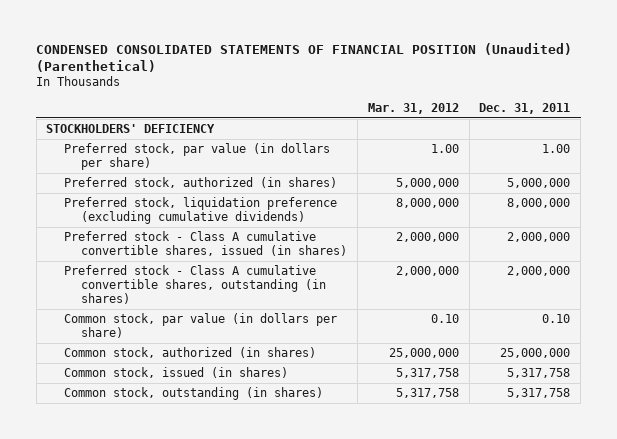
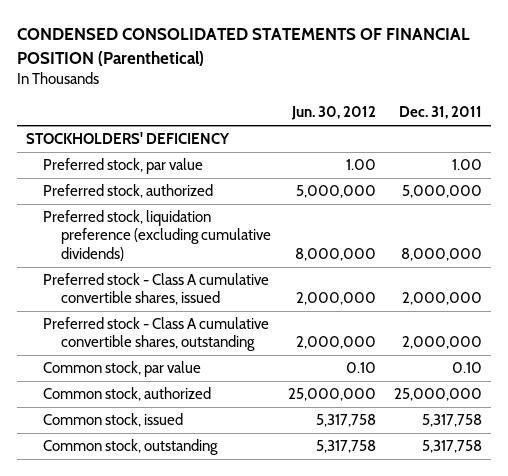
[36,42,573,73] CONDENSED CONSOLIDATED STATEMENTS OF FINANCIAL POSITION (Unaudited) (Parenthetical) -> [17,28,471,66] CONDENSED CONSOLIDATED STATEMENTS OF FINANCIAL POSITION (Parenthetical)
[367,102,459,114] Mar. 31, 2012 -> none
none -> [291,106,377,121] Jun. 30, 2012
[63,143,330,171] Preferred stock, par value (in dollars per share) -> [43,158,204,175] Preferred stock, par value
[63,177,337,189] Preferred stock, authorized (in shares) -> [43,184,214,199] Preferred stock, authorized
[63,231,348,257] Preferred stock - Class A cumulative convertible shares, issued (in shares) -> [43,273,270,306] Preferred stock - Class A cumulative convertible shares, issued
[63,265,327,305] Preferred stock - Class A cumulative convertible shares, outstanding (in shares) -> [43,317,270,352] Preferred stock - Class A cumulative convertible shares, outstanding
[63,313,337,339] Common stock, par value (in dollars per share) -> [43,361,202,378] Common stock, par value
[63,347,316,359] Common stock, authorized (in shares) -> [43,387,212,402] Common stock, authorized
[63,367,288,379] Common stock, issued (in shares) -> [43,413,184,428] Common stock, issued
[63,387,323,401] Common stock, outstanding (in shares) -> [43,439,219,456] Common stock, outstanding

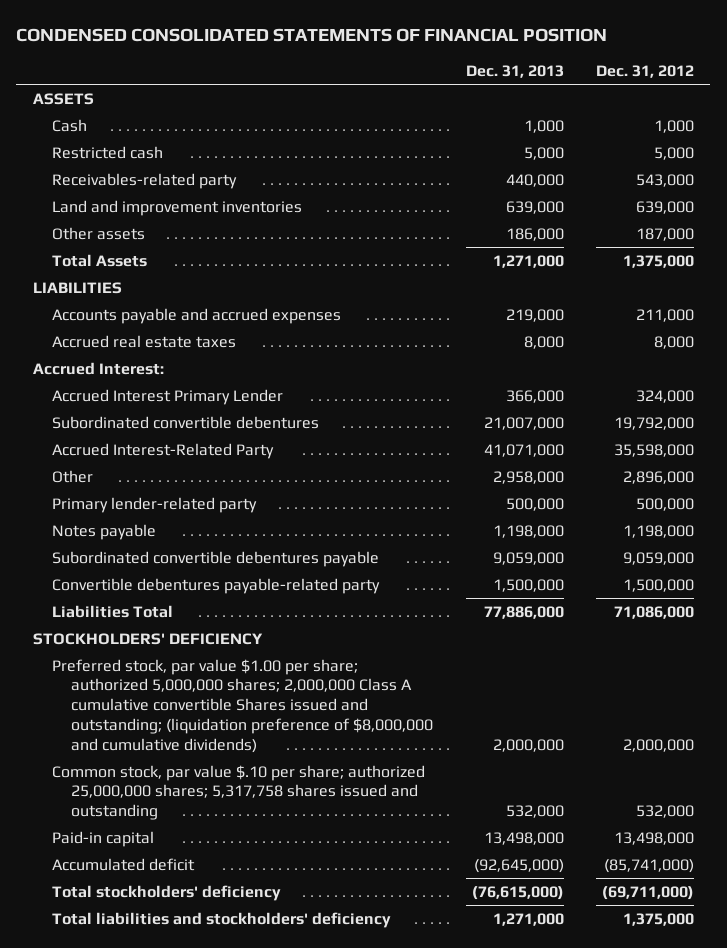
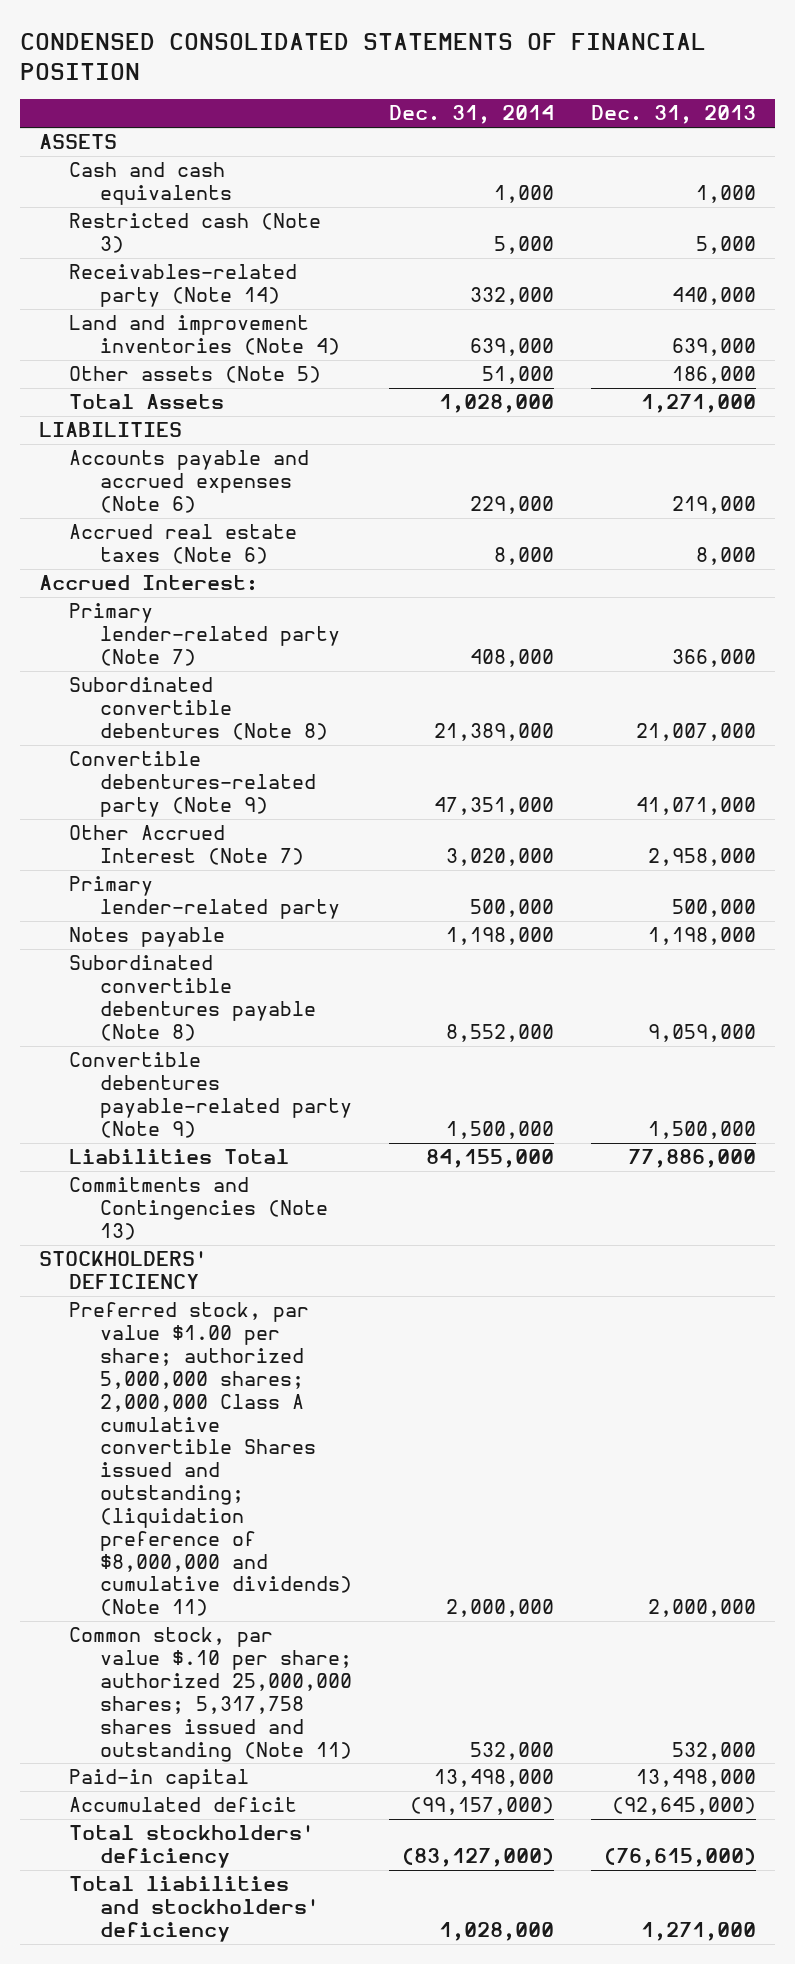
[596,64,695,78] Dec. 31, 2012 -> none
none -> [389,105,555,125] Dec. 31, 2014
[52,118,88,132] Cash -> [69,162,232,206] Cash and cash equivalents
[52,145,164,159] Restricted cash -> [69,213,322,254] Restricted cash (Note 3)
[52,172,238,189] Receivables-related party -> [69,264,298,308] Receivables-related party (Note 14)
[52,199,303,216] Land and improvement inventories -> [69,315,340,356] Land and improvement inventories (Note 4)
[52,226,146,240] Other assets -> [69,366,322,384] Other assets (Note 5)
[52,307,342,324] Accounts payable and accrued expenses -> [69,450,310,514] Accounts payable and accrued expenses (Note 6)
[52,334,237,348] Accrued real estate taxes -> [69,524,298,565] Accrued real estate taxes (Note 6)
[52,388,284,405] Accrued Interest Primary Lender -> [69,603,340,667] Primary lender-related party (Note 7)
[52,415,320,429] Subordinated convertible debentures -> [69,677,328,741] Subordinated convertible debentures (Note 8)
[52,442,275,459] Accrued Interest-Related Party -> [69,751,316,818] Convertible debentures-related party (Note 9)
[52,469,94,483] Other -> [69,825,304,866] Other Accrued Interest (Note 7)
[52,550,380,567] Subordinated convertible debentures payable -> [69,955,316,1041] Subordinated convertible debentures payable (Note 8)
[52,577,381,594] Convertible debentures payable-related party -> [69,1052,352,1138] Convertible debentures payable-related party (Note 9)
none -> [69,1177,328,1241] Commitments and Contingencies (Note 13)
[52,658,434,753] Preferred stock, par value $1.00 per share; authorized 5,000,000 shares; 2,000,000 Class A cumulative convertible Shares issued and outstanding; (liquidation preference of $8,000,000 and cumulative dividends) -> [69,1302,352,1617] Preferred stock, par value $1.00 per share; authorized 5,000,000 shares; 2,000,000 Class A cumulative convertible Shares issued and outstanding; (liquidation preference of $8,000,000 and cumulative dividends) (Note 11)
[52,764,426,821] Common stock, par value $.10 per share; authorized 25,000,000 shares; 5,317,758 shares issued and outstanding -> [69,1627,352,1762] Common stock, par value $.10 per share; authorized 25,000,000 shares; 5,317,758 shares issued and outstanding (Note 11)

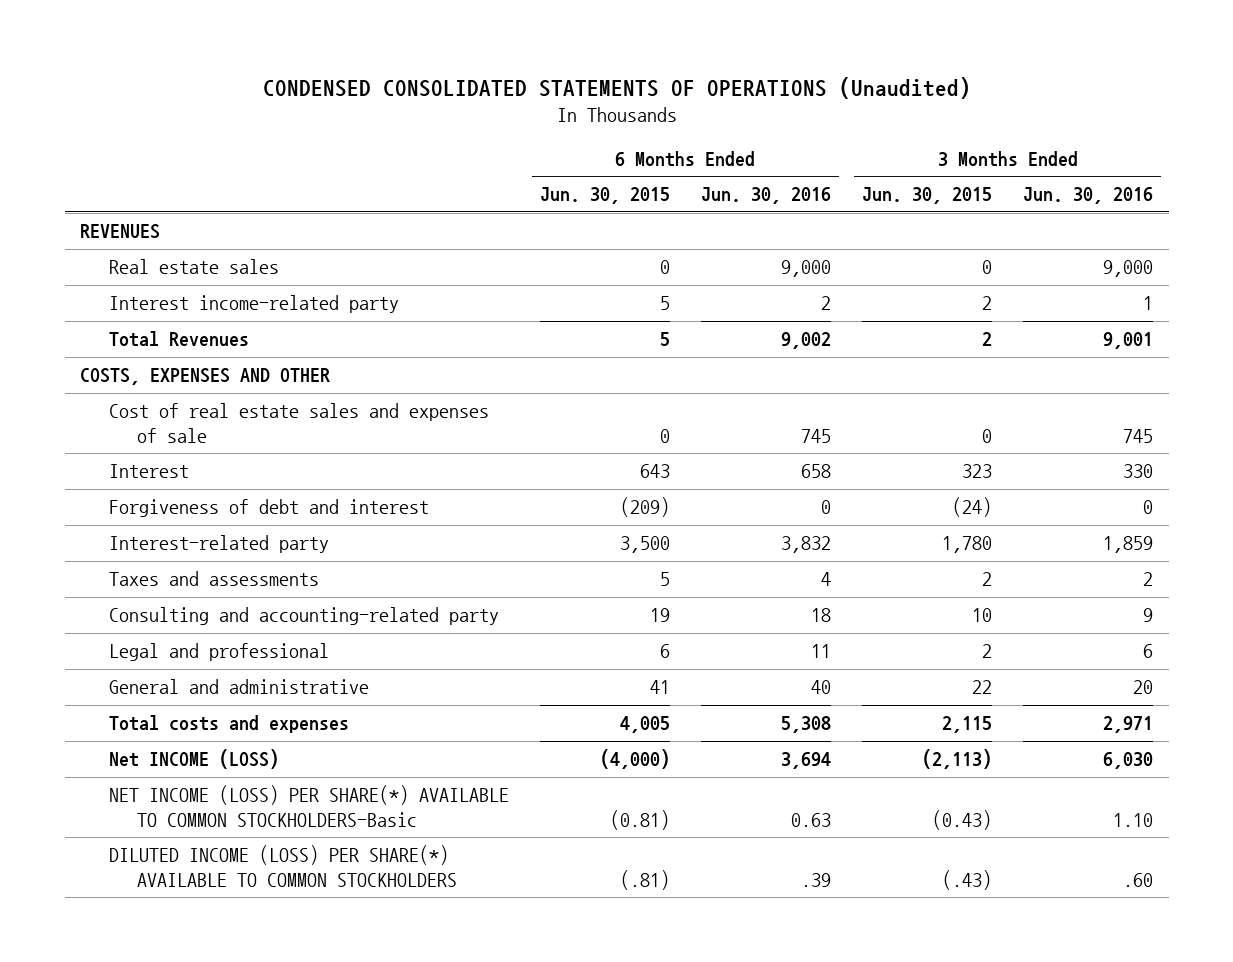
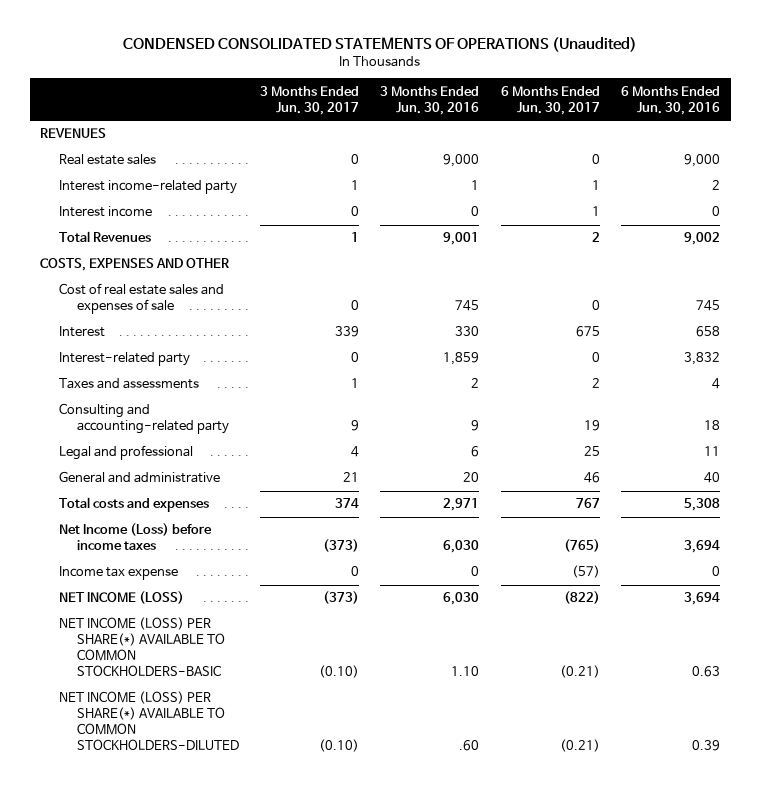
[539,187,670,205] Jun. 30, 2015 -> none
[862,187,993,205] Jun. 30, 2015 -> none
none -> [259,85,359,115] 3 Months Ended Jun. 30, 2017
none -> [500,85,600,115] 6 Months Ended Jun. 30, 2017
none -> [58,206,152,218] Interest income
[108,499,429,518] Forgiveness of debt and interest -> none
none -> [58,523,212,551] Net Income (Loss) before income taxes
none -> [58,566,178,581] Income tax expense
[108,749,279,770] Net INCOME (LOSS) -> [58,591,184,605] NET INCOME (LOSS)
[108,785,509,827] NET INCOME (LOSS) PER SHARE(*) AVAILABLE TO COMMON STOCKHOLDERS-Basic -> [58,617,225,677] NET INCOME (LOSS) PER SHARE(*) AVAILABLE TO COMMON STOCKHOLDERS-BASIC
[108,845,458,887] DILUTED INCOME (LOSS) PER SHARE(*) AVAILABLE TO COMMON STOCKHOLDERS -> [58,691,239,751] NET INCOME (LOSS) PER SHARE(*) AVAILABLE TO COMMON STOCKHOLDERS-DILUTED
[800,872,831,887] .39 -> [692,740,721,752] 0.39

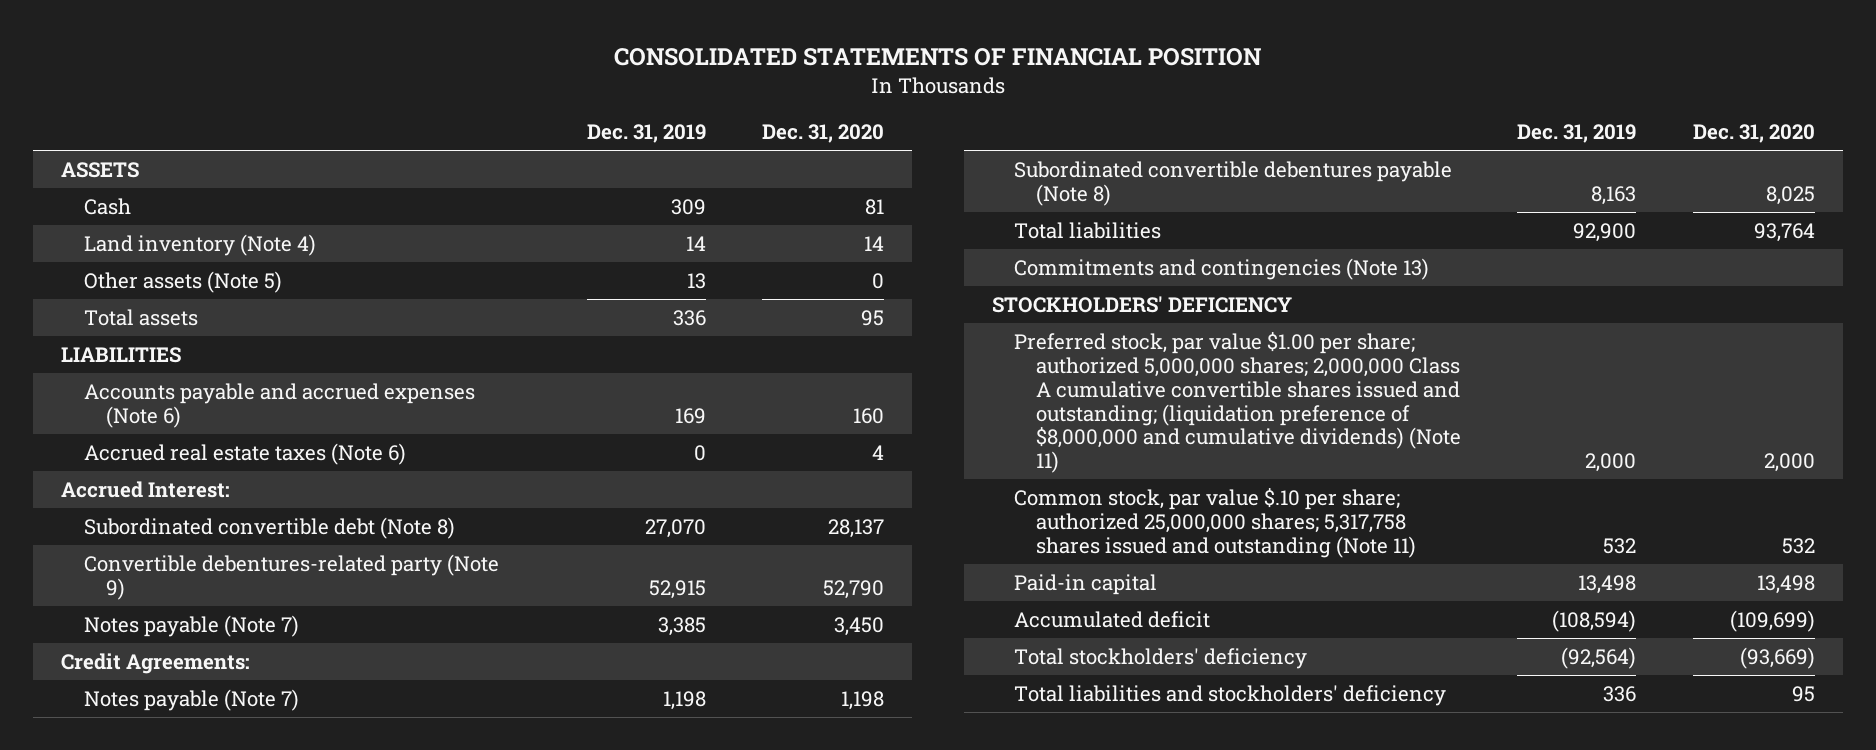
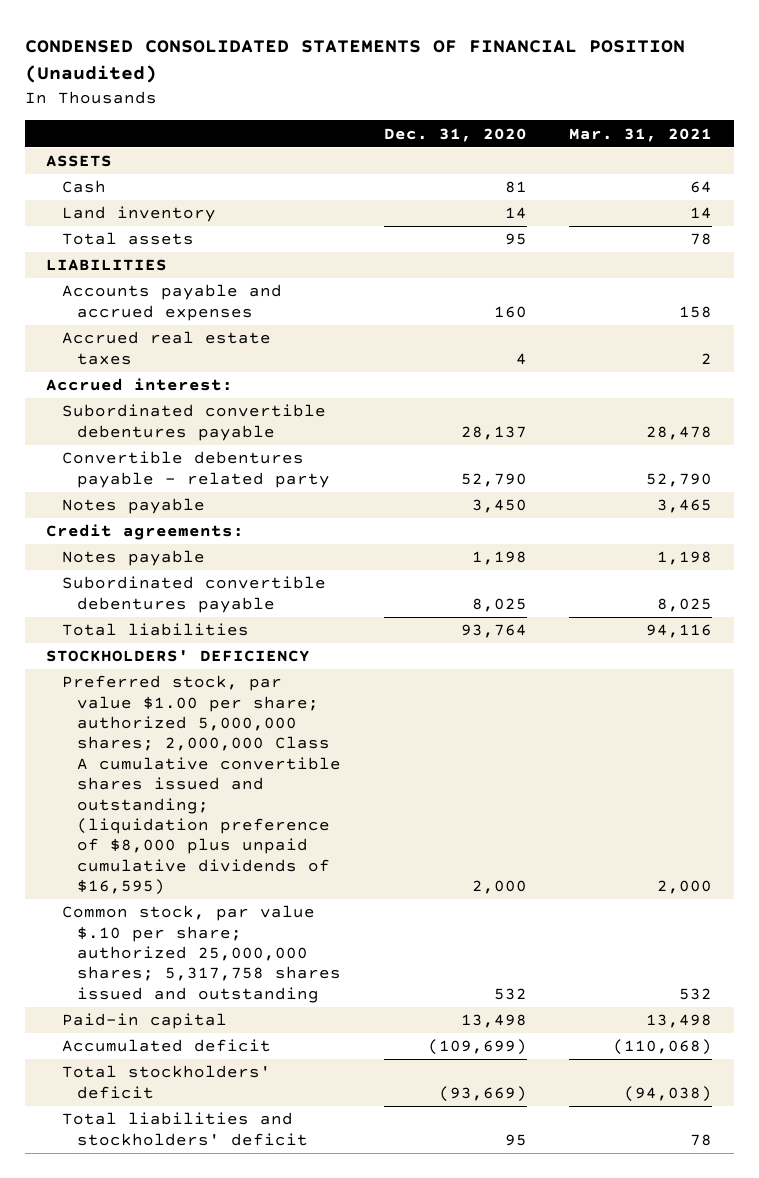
[613,48,1261,67] CONSOLIDATED STATEMENTS OF FINANCIAL POSITION -> [25,40,686,84] CONDENSED CONSOLIDATED STATEMENTS OF FINANCIAL POSITION (Unaudited)
[586,123,706,143] Dec. 31, 2019 -> none
none -> [569,127,713,142] Mar. 31, 2021
[83,270,282,293] Other assets (Note 5) -> none
[83,233,316,256] Land inventory (Note 4) -> [61,206,216,223] Land inventory
[83,382,475,428] Accounts payable and accrued expenses (Note 6) -> [61,284,282,321] Accounts payable and accrued expenses
[83,442,406,465] Accrued real estate taxes (Note 6) -> [61,331,271,365] Accrued real estate taxes
[61,480,231,498] Accrued Interest: -> [46,378,234,392] Accrued interest:
[83,516,455,539] Subordinated convertible debt (Note 8) -> [61,404,326,441] Subordinated convertible debentures payable
[83,553,499,600] Convertible debentures-related party (Note 9) -> [61,451,331,488] Convertible debentures payable - related party
[83,614,299,637] Notes payable (Note 7) -> [61,498,205,515] Notes payable
[61,652,251,674] Credit Agreements: -> [46,524,245,541] Credit agreements:
[83,688,299,711] Notes payable (Note 7) -> [61,550,205,567] Notes payable
[1013,160,1452,206] Subordinated convertible debentures payable (Note 8) -> [61,576,326,613] Subordinated convertible debentures payable
[1013,257,1429,280] Commitments and contingencies (Note 13) -> none
[1013,331,1462,474] Preferred stock, par value $1.00 per share; authorized 5,000,000 shares; 2,000,000 Class A cumulative convertible shares issued and outstanding; (liquidation preference of $8,000,000 and cumulative dividends) (Note 11) -> [61,675,342,896] Preferred stock, par value $1.00 per share; authorized 5,000,000 shares; 2,000,000 Class A cumulative convertible shares issued and outstanding; (liquidation preference of $8,000 plus unpaid cumulative dividends of $16,595)
[1013,487,1417,558] Common stock, par value $.10 per share; authorized 25,000,000 shares; 5,317,758 shares issued and outstanding (Note 11) -> [61,905,342,1003] Common stock, par value $.10 per share; authorized 25,000,000 shares; 5,317,758 shares issued and outstanding
[1013,647,1307,669] Total stockholders' deficiency -> [61,1065,271,1099] Total stockholders' deficit
[1013,684,1446,706] Total liabilities and stockholders' deficiency -> [61,1112,309,1146] Total liabilities and stockholders' deficit

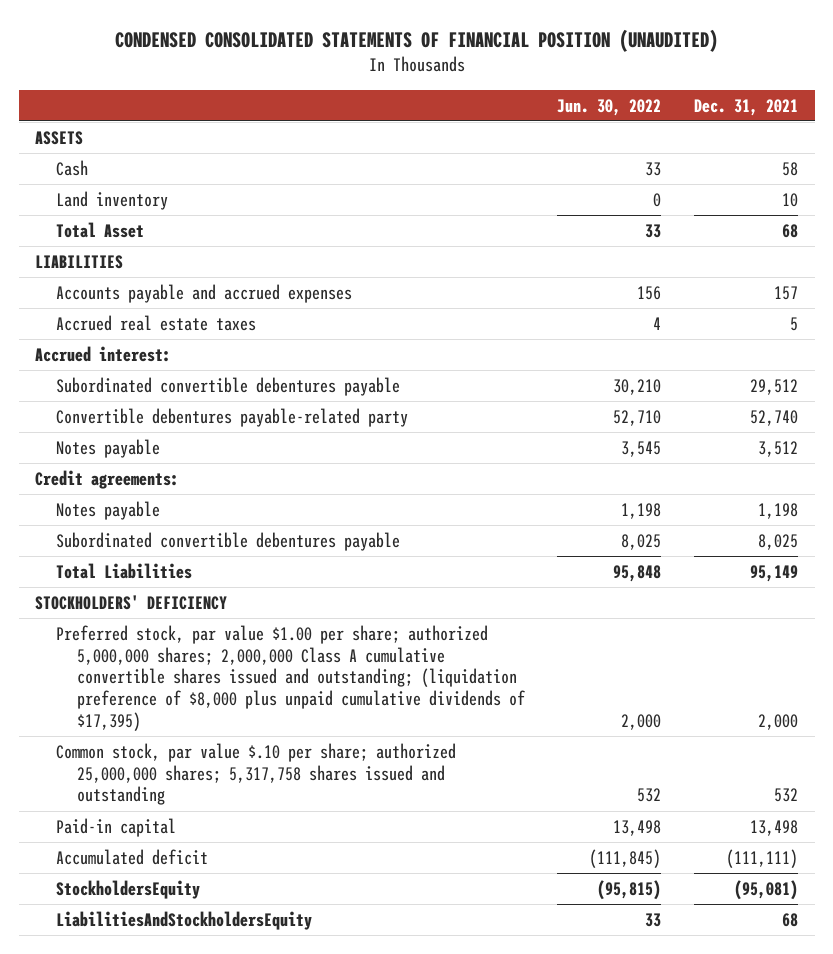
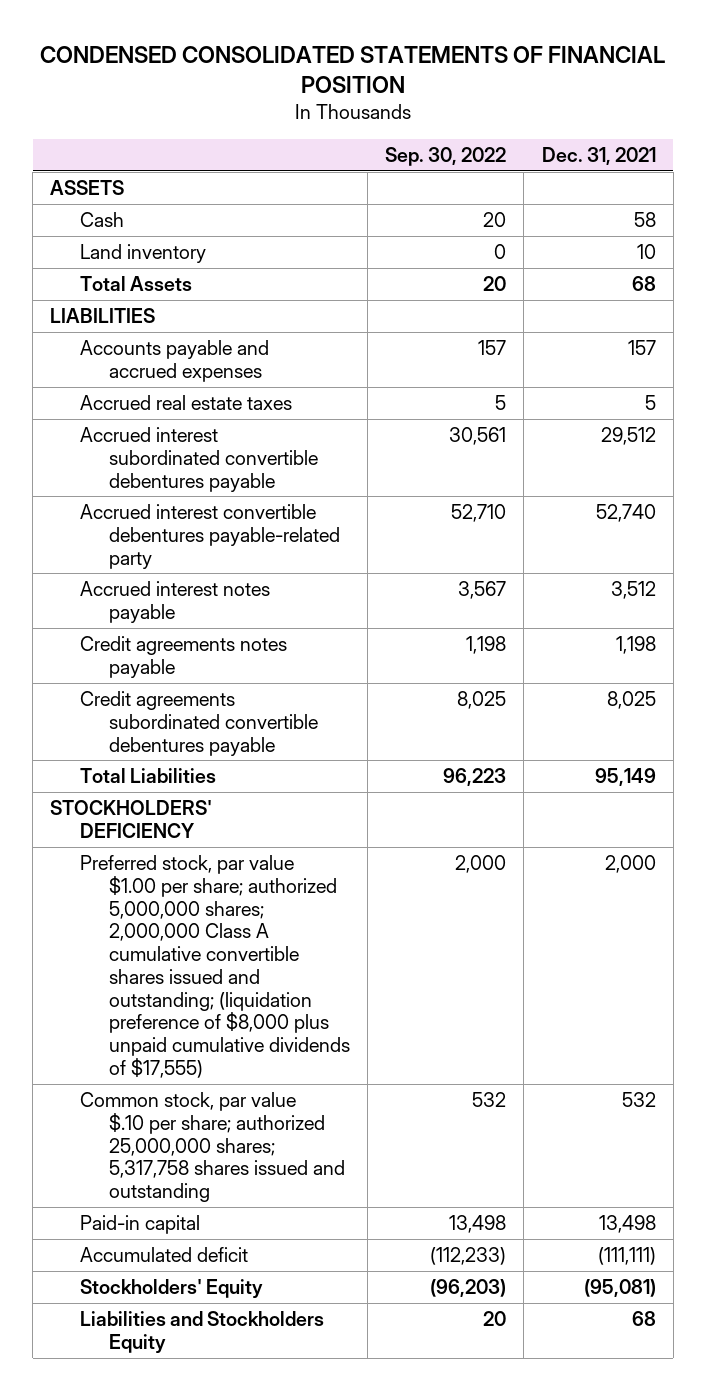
[114,28,718,52] CONDENSED CONSOLIDATED STATEMENTS OF FINANCIAL POSITION (UNAUDITED) -> [39,45,665,94] CONDENSED CONSOLIDATED STATEMENTS OF FINANCIAL POSITION
[557,98,662,116] Jun. 30, 2022 -> none
none -> [385,146,507,166] Sep. 30, 2022
[55,222,144,239] Total Asset -> [79,276,192,292] Total Assets
[35,346,172,363] Accrued interest: -> none
[35,470,180,490] Credit agreements: -> none
[55,377,400,397] Subordinated convertible debentures payable -> [79,427,319,492] Accrued interest subordinated convertible debentures payable
[55,408,408,428] Convertible debentures payable-related party -> [79,504,341,569] Accrued interest convertible debentures payable-related party
[55,439,160,459] Notes payable -> [79,581,270,623] Accrued interest notes payable
[55,501,160,521] Notes payable -> [79,636,287,678] Credit agreements notes payable
[55,532,400,552] Subordinated convertible debentures payable -> [79,691,319,756] Credit agreements subordinated convertible debentures payable
[55,625,525,731] Preferred stock, par value $1.00 per share; authorized 5,000,000 shares; 2,000,000 Class A cumulative convertible shares issued and outstanding; (liquidation preference of $8,000 plus unpaid cumulative dividends of $17,395) -> [79,855,351,1079] Preferred stock, par value $1.00 per share; authorized 5,000,000 shares; 2,000,000 Class A cumulative convertible shares issued and outstanding; (liquidation preference of $8,000 plus unpaid cumulative dividends of $17,555)
[55,880,200,900] StockholdersEquity -> [79,1279,263,1299] Stockholders' Equity
[55,911,312,931] LiabilitiesAndStockholdersEquity -> [79,1311,324,1353] Liabilities and Stockholders Equity

